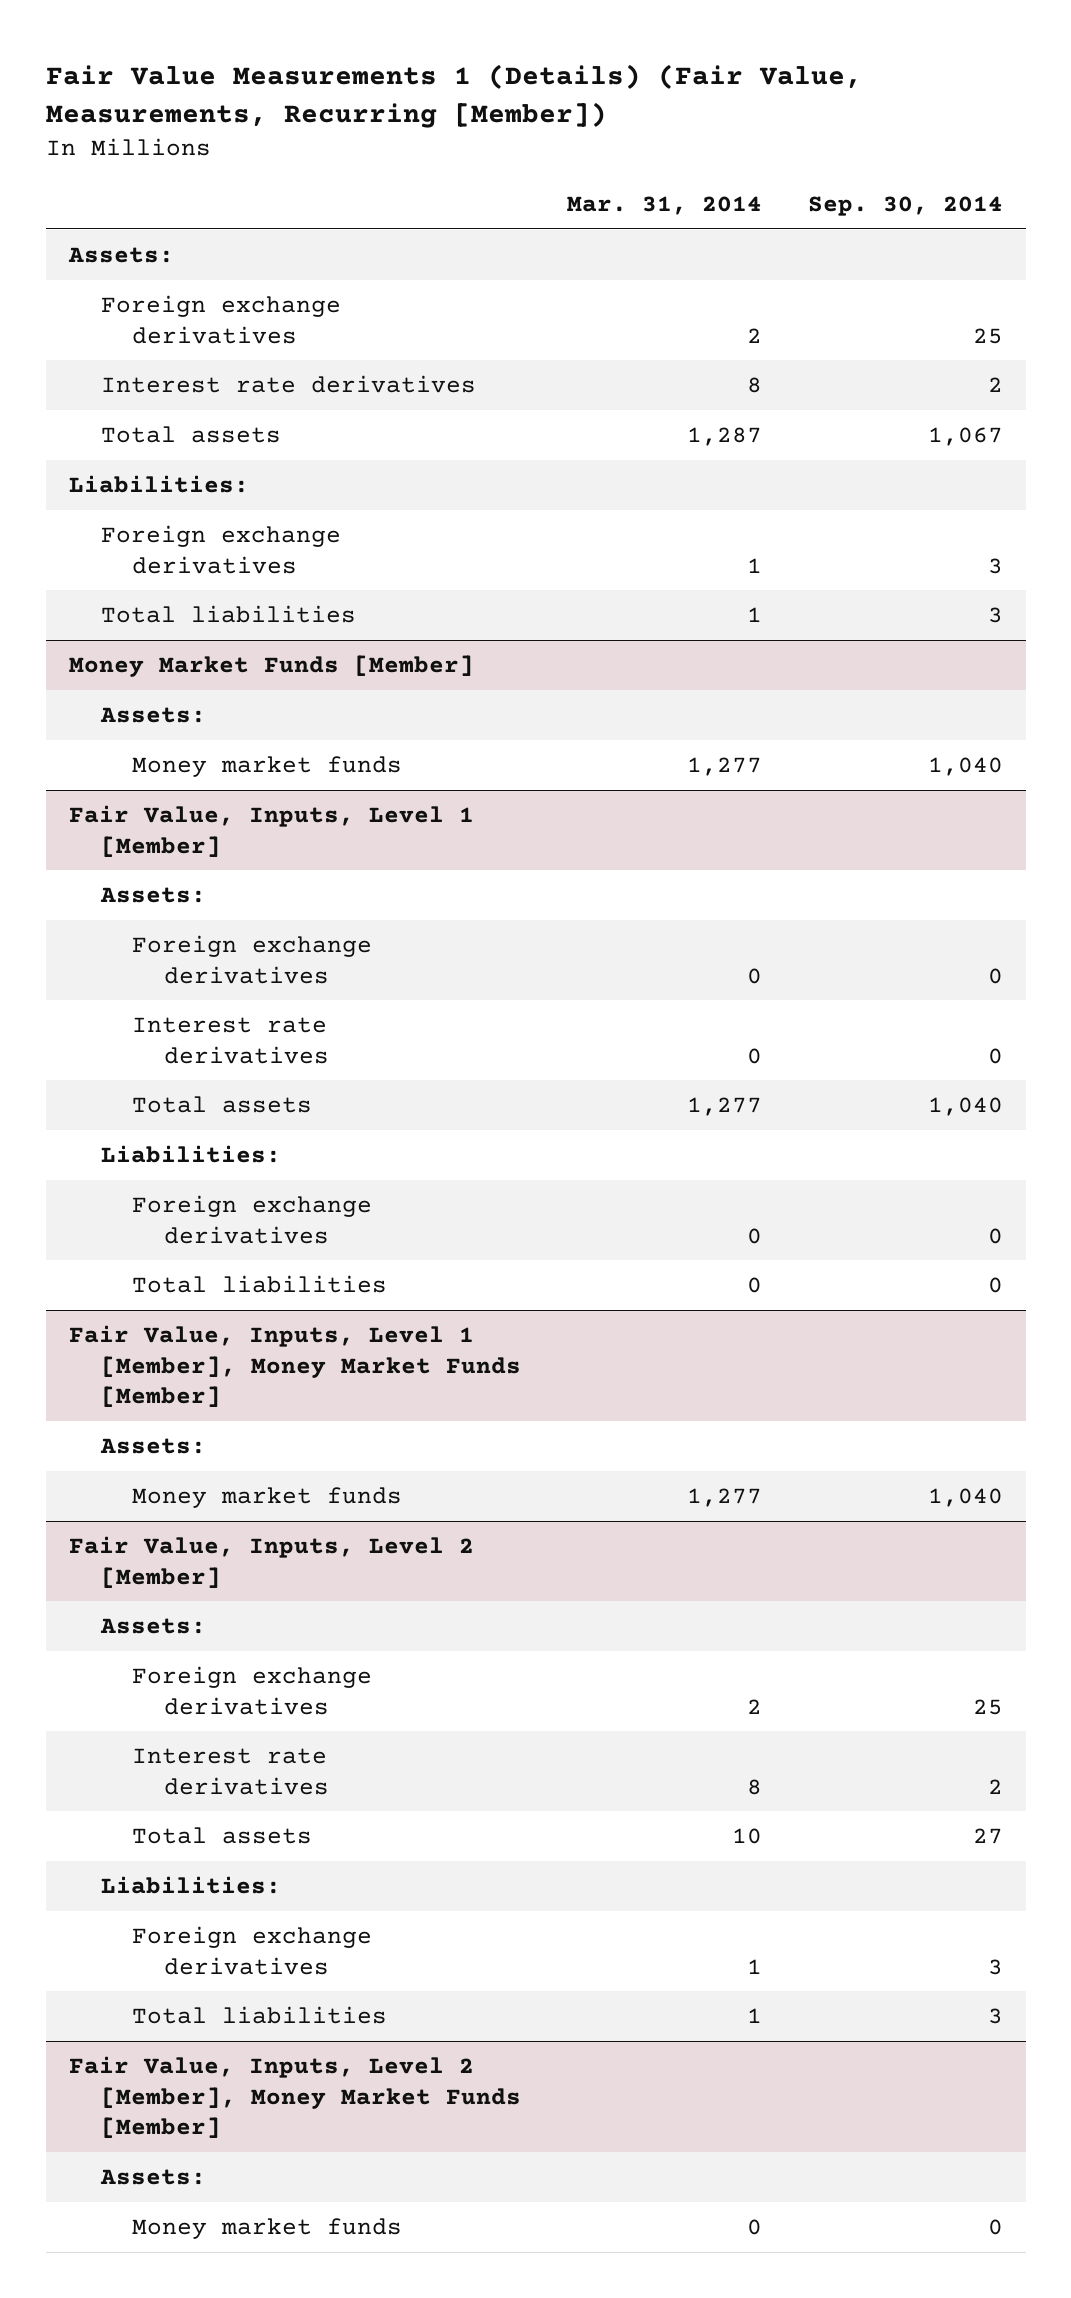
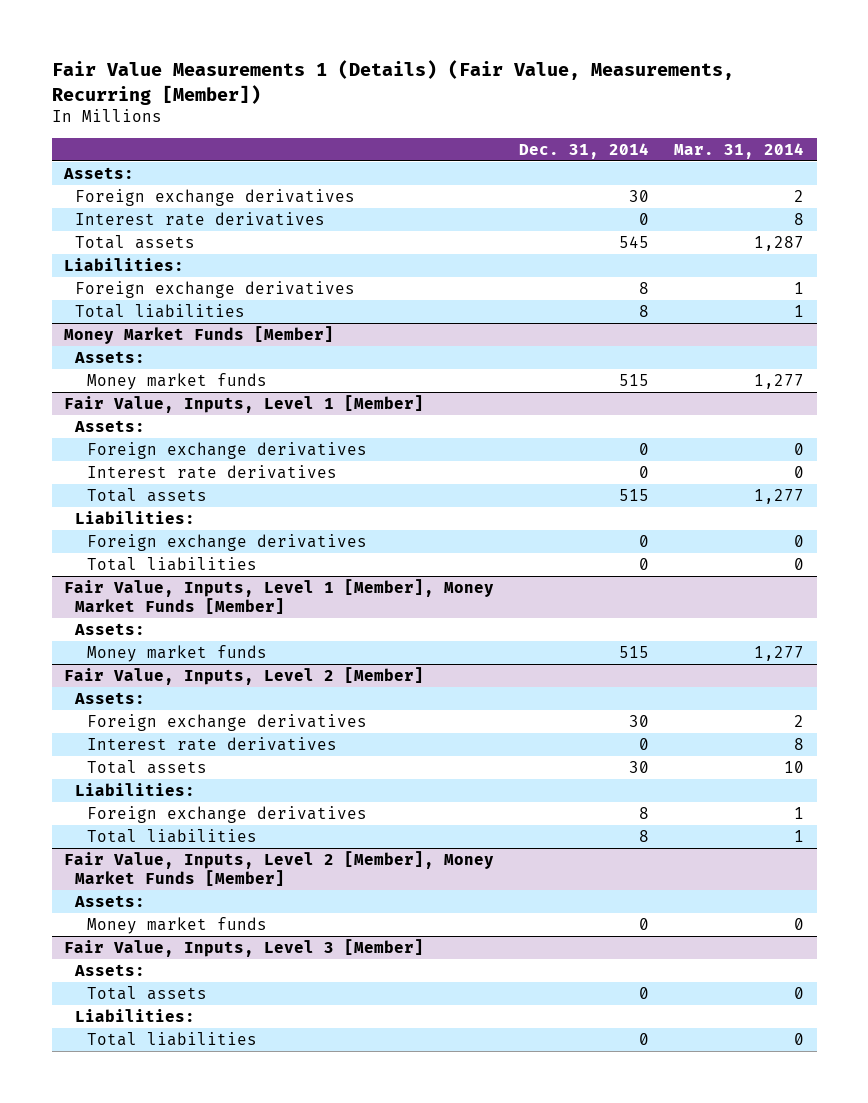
[807,196,1003,217] Sep. 30, 2014 -> none
none -> [519,142,650,159] Dec. 31, 2014
none -> [64,939,425,958] Fair Value, Inputs, Level 3 [Member]
none -> [74,964,146,977] Assets:
none -> [86,986,207,1001] Total assets
none -> [75,1009,196,1023] Liabilities:
none -> [86,1032,257,1047] Total liabilities

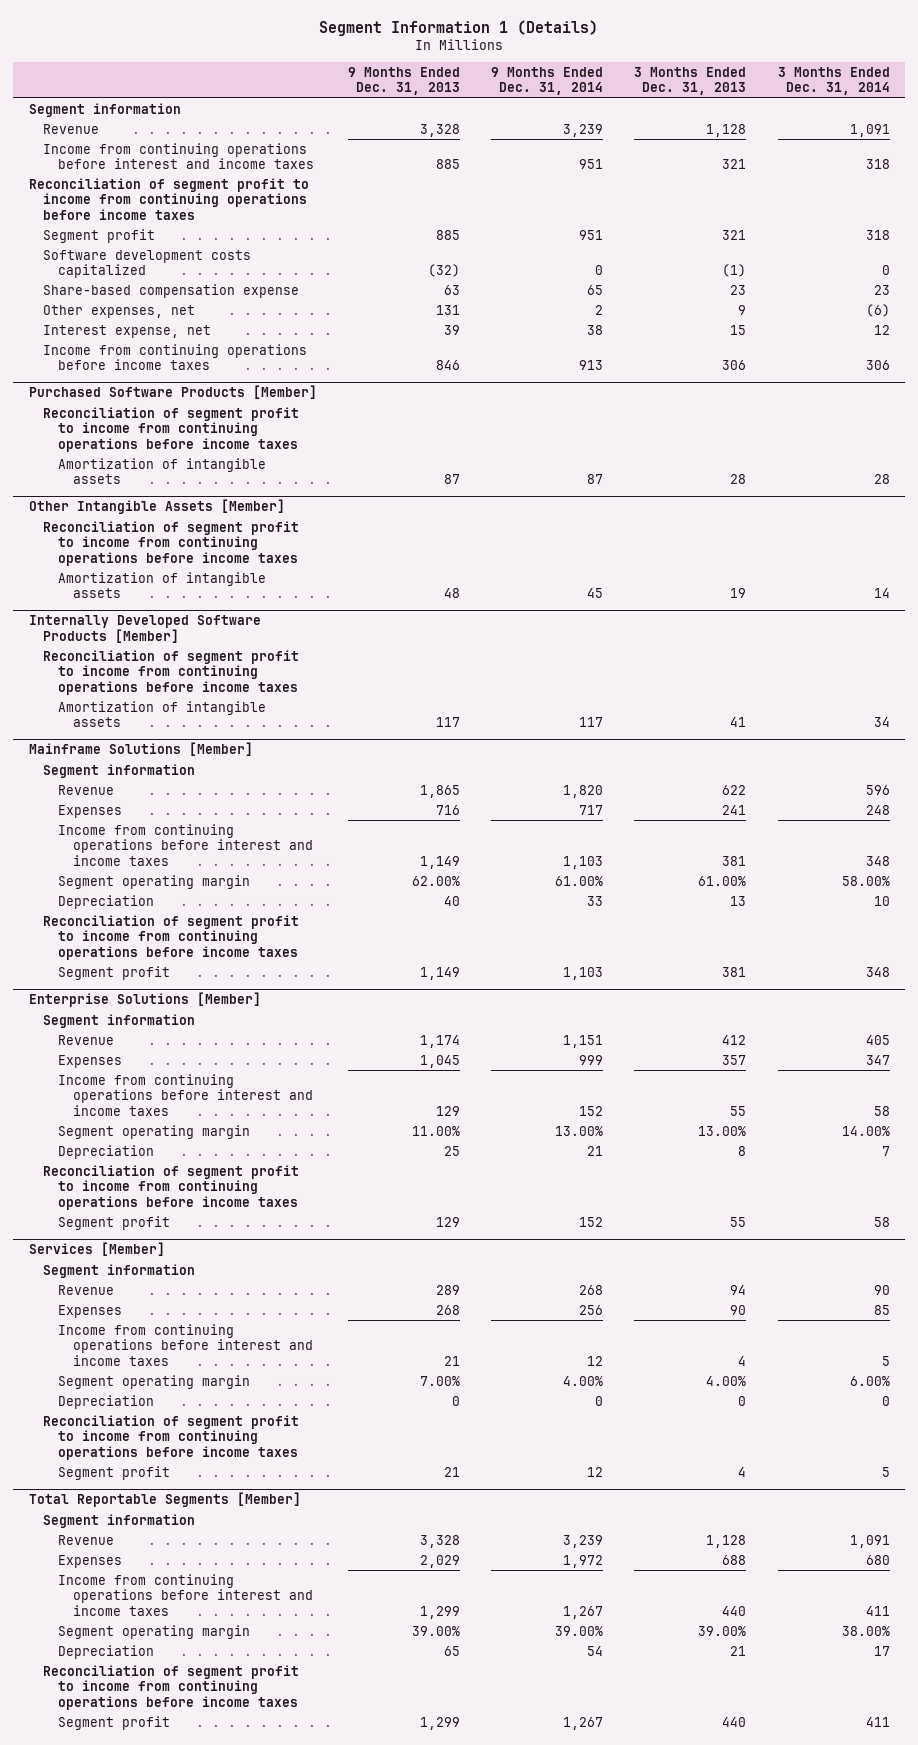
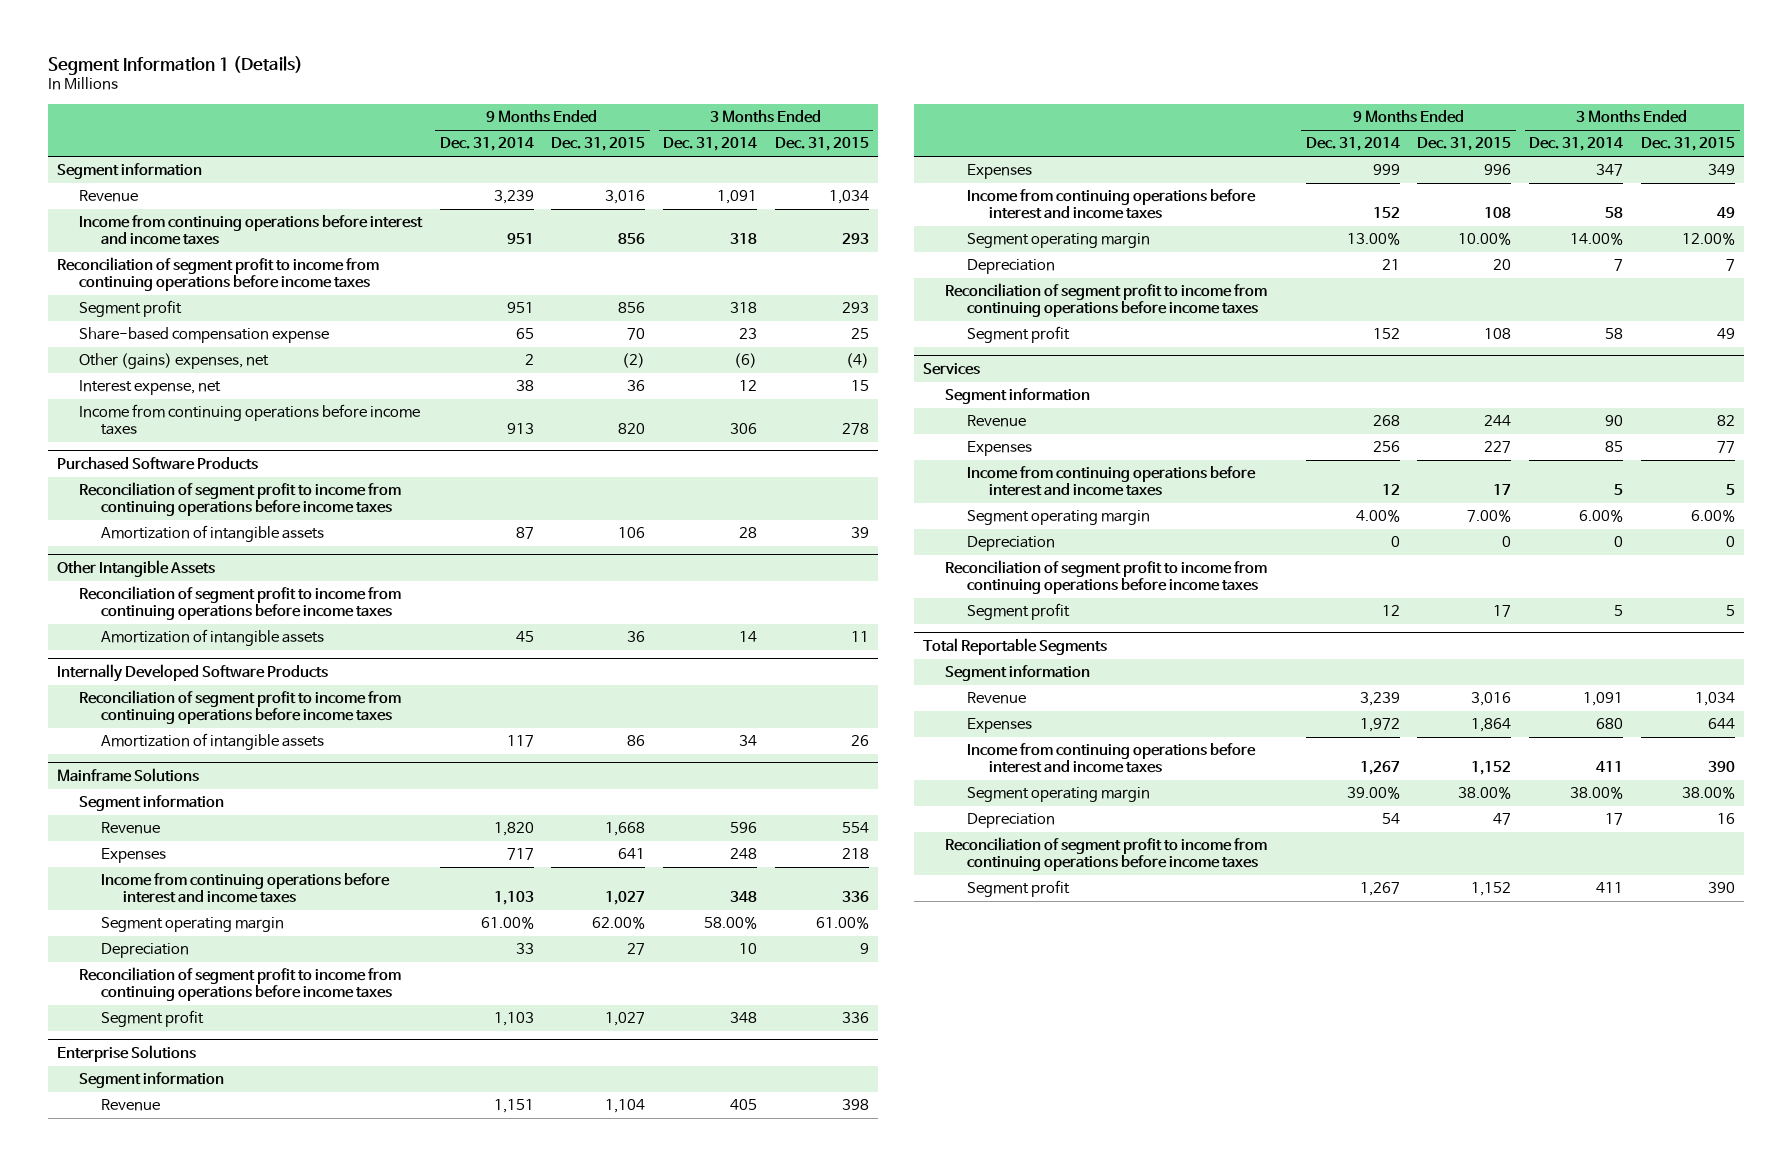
[347,66,460,96] 9 Months Ended Dec. 31, 2013 -> none
[634,66,747,96] 3 Months Ended Dec. 31, 2013 -> none
none -> [551,137,646,152] Dec. 31, 2015
none -> [774,137,869,152] Dec. 31, 2015
[43,249,252,279] Software development costs capitalized -> none
[43,304,196,318] Other expenses, net -> [78,353,269,370] Other (gains) expenses, net
[28,385,317,400] Purchased Software Products [Member] -> [56,456,258,470] Purchased Software Products
[28,499,285,515] Other Intangible Assets [Member] -> [56,559,215,577] Other Intangible Assets
[28,615,261,643] Internally Developed Software Products [Member] -> [56,663,328,682] Internally Developed Software Products
[28,742,253,757] Mainframe Solutions [Member] -> [56,767,199,782] Mainframe Solutions
[28,992,261,1008] Enterprise Solutions [Member] -> [56,1044,196,1062] Enterprise Solutions
[28,1242,165,1257] Services [Member] -> [922,362,980,375] Services
[28,1492,301,1508] Total Reportable Segments [Member] -> [922,637,1107,655] Total Reportable Segments

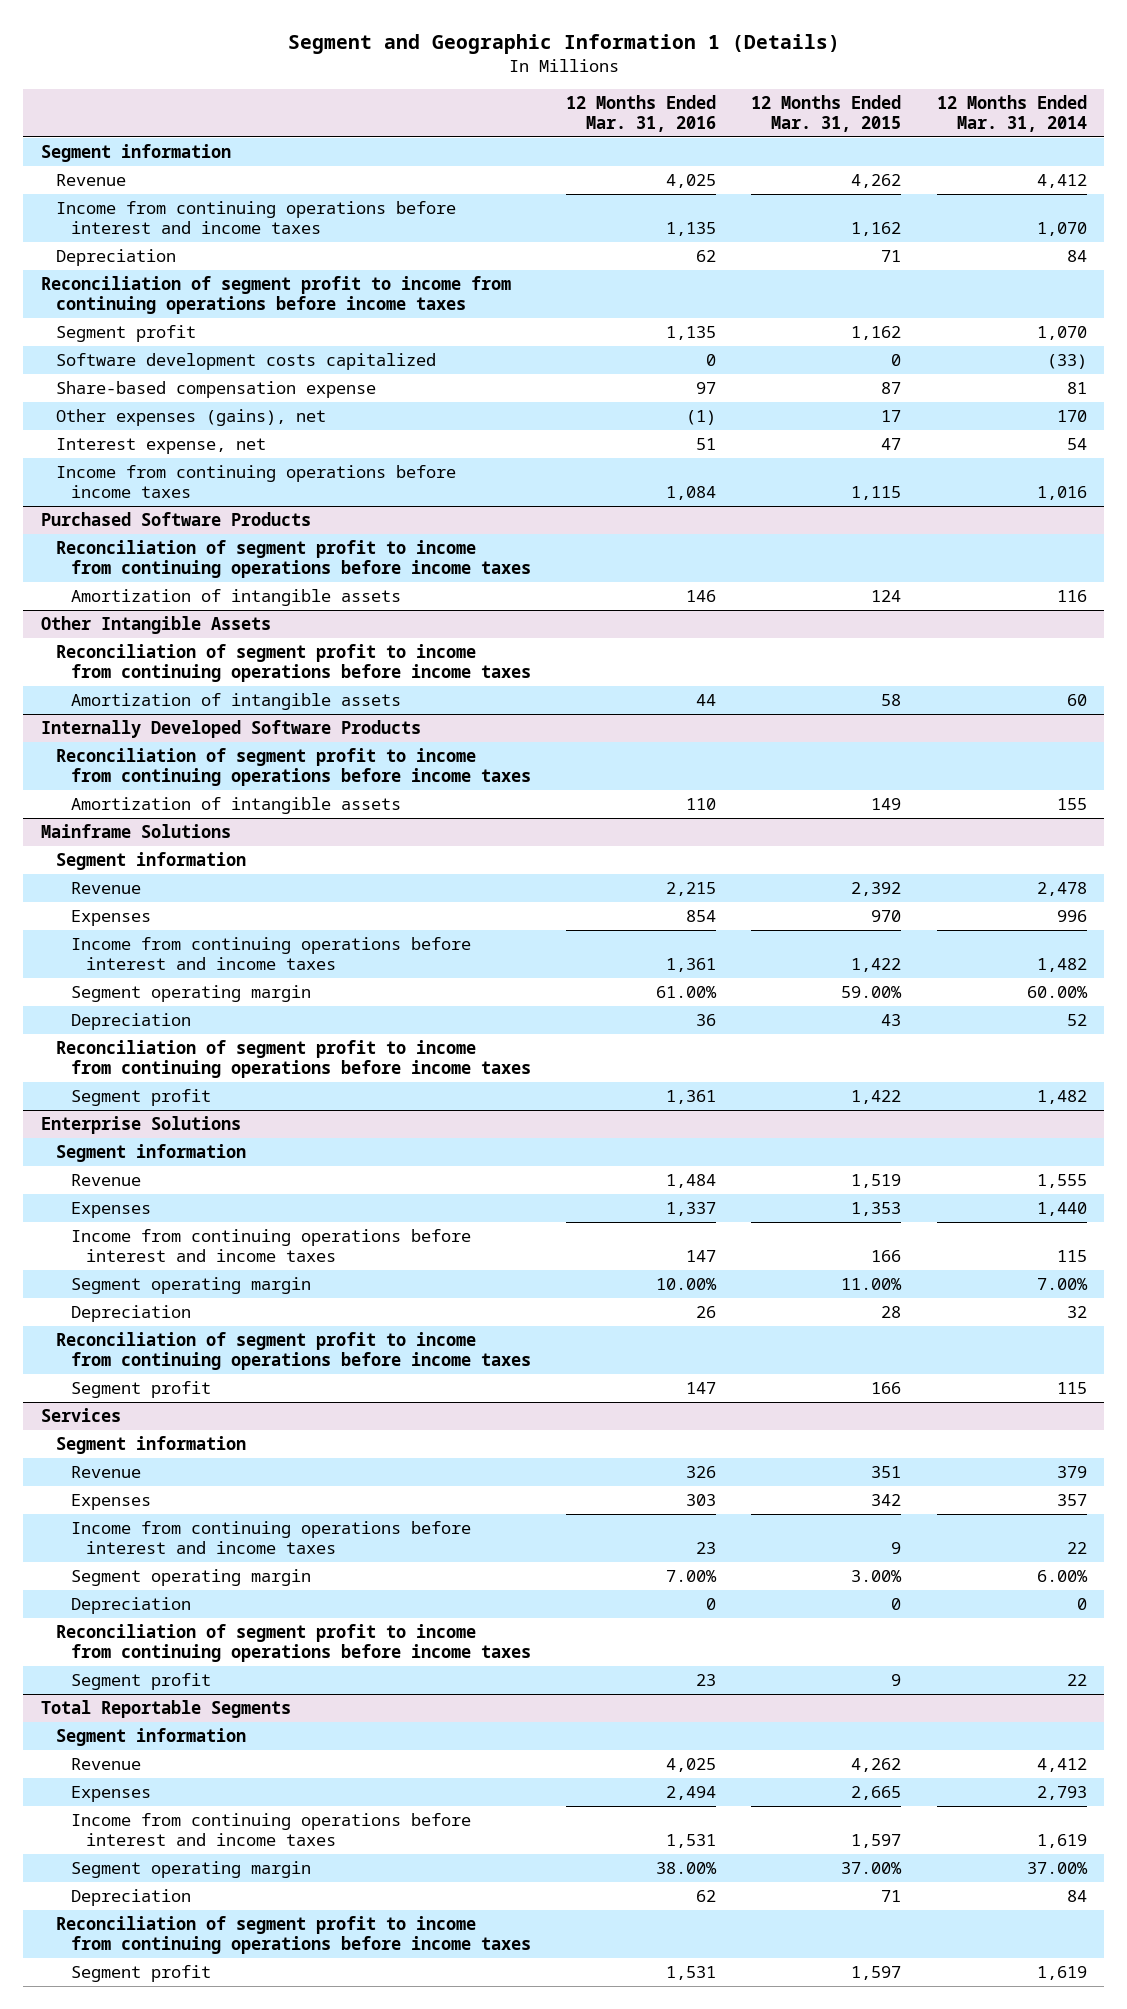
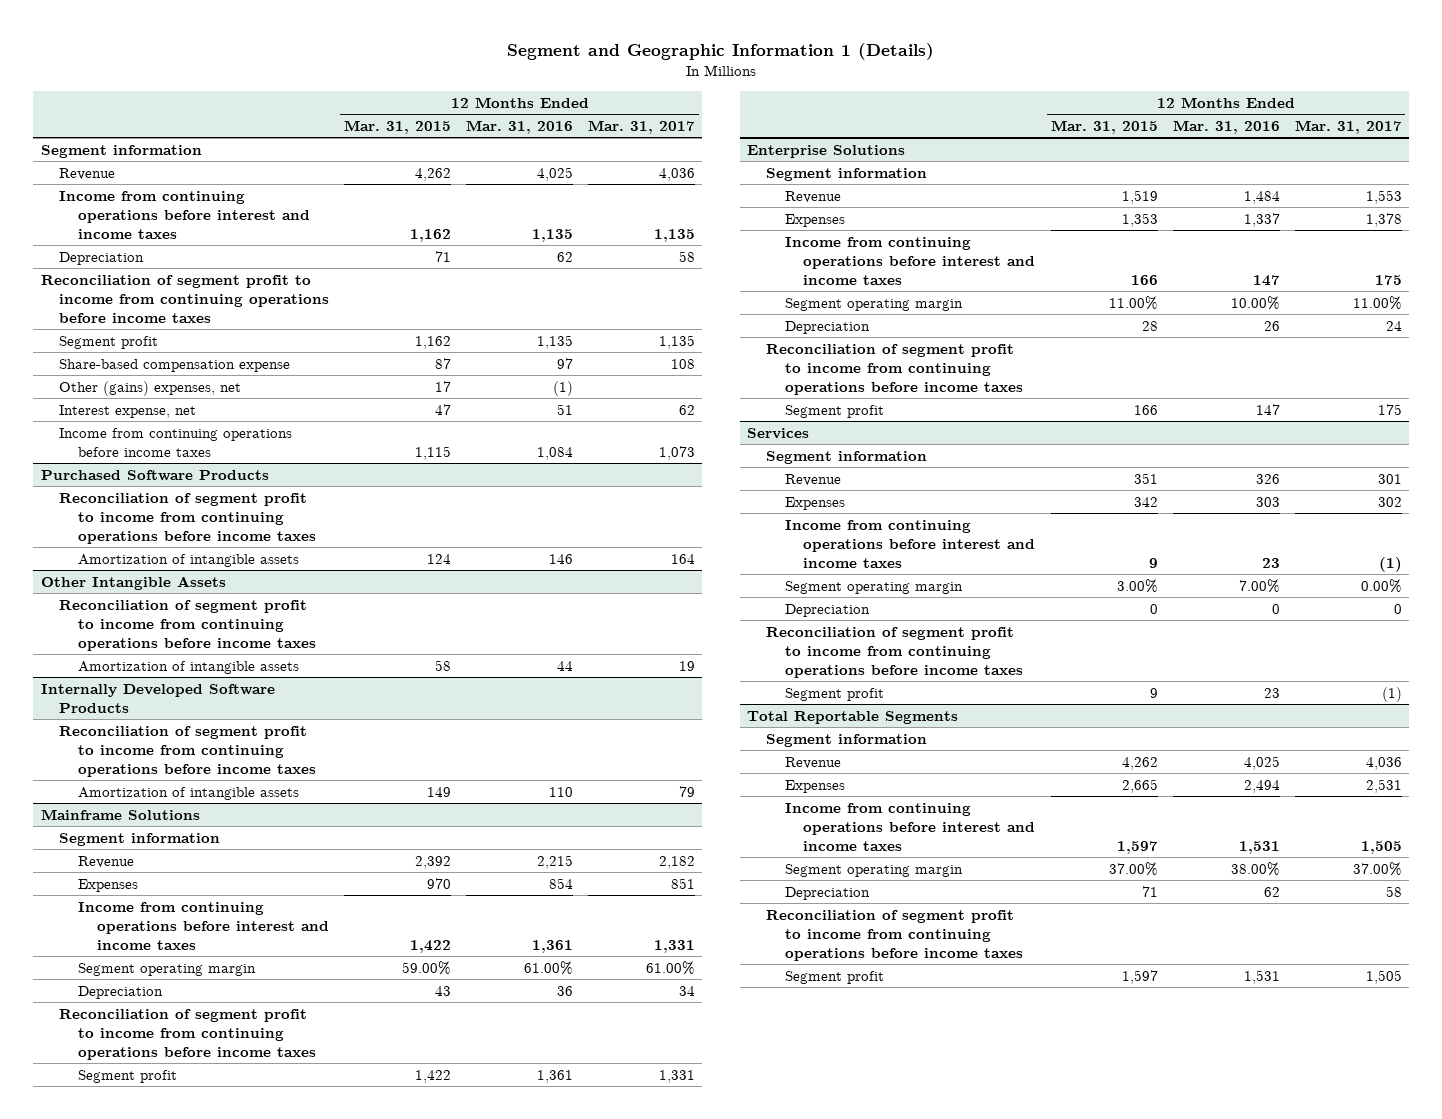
[936,94,1087,132] 12 Months Ended Mar. 31, 2014 -> none
none -> [588,119,696,134] Mar. 31, 2017
[55,353,436,371] Software development costs capitalized -> none
[55,409,326,427] Other expenses (gains), net -> [59,380,242,396] Other (gains) expenses, net

